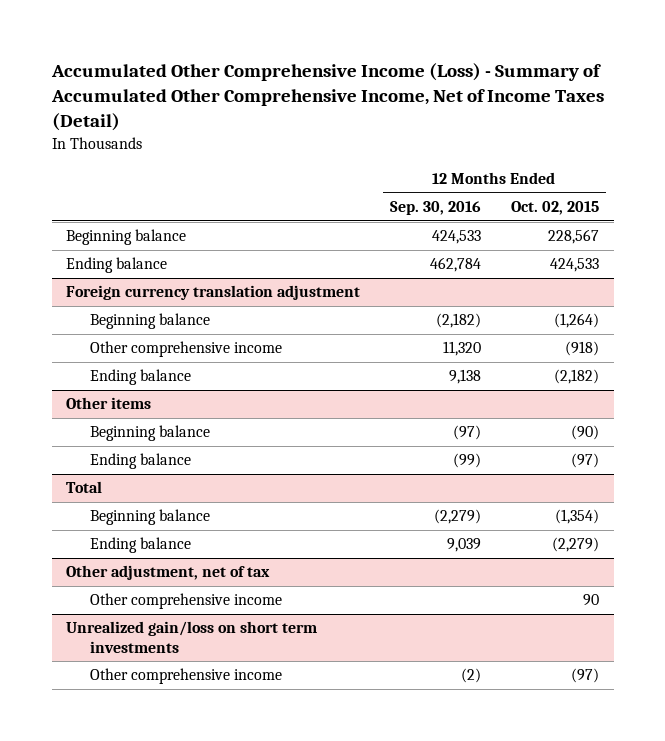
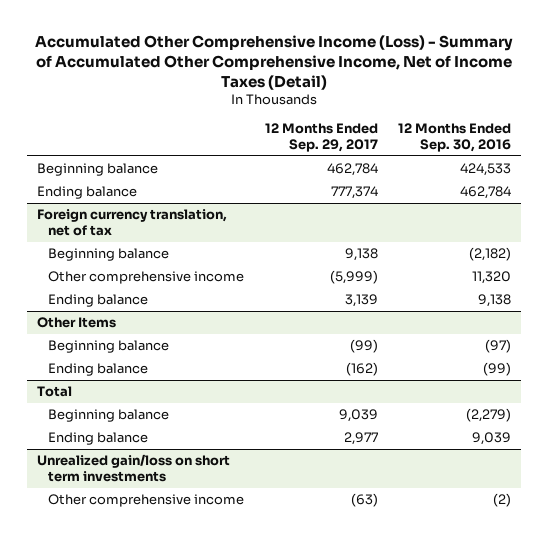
[510,201,599,216] Oct. 02, 2015 -> none
none -> [264,123,378,152] 12 Months Ended Sep. 29, 2017
[66,285,361,301] Foreign currency translation adjustment -> [36,209,227,236] Foreign currency translation, net of tax
[66,397,152,410] Other items -> [36,317,116,329] Other Items
[66,565,271,581] Other adjustment, net of tax -> none
[89,593,282,610] Other comprehensive income -> none

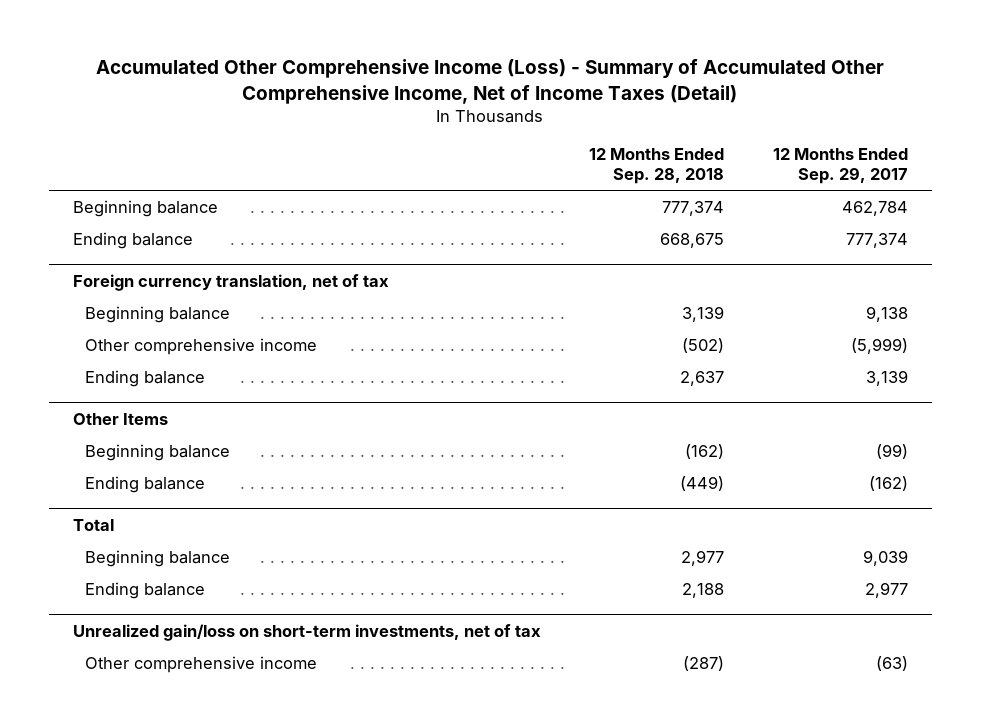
[397,123,511,152] 12 Months Ended Sep. 30, 2016 -> none
none -> [589,148,725,185] 12 Months Ended Sep. 28, 2018
[36,454,230,482] Unrealized gain/loss on short term investments -> [72,623,541,641] Unrealized gain/loss on short-term investments, net of tax

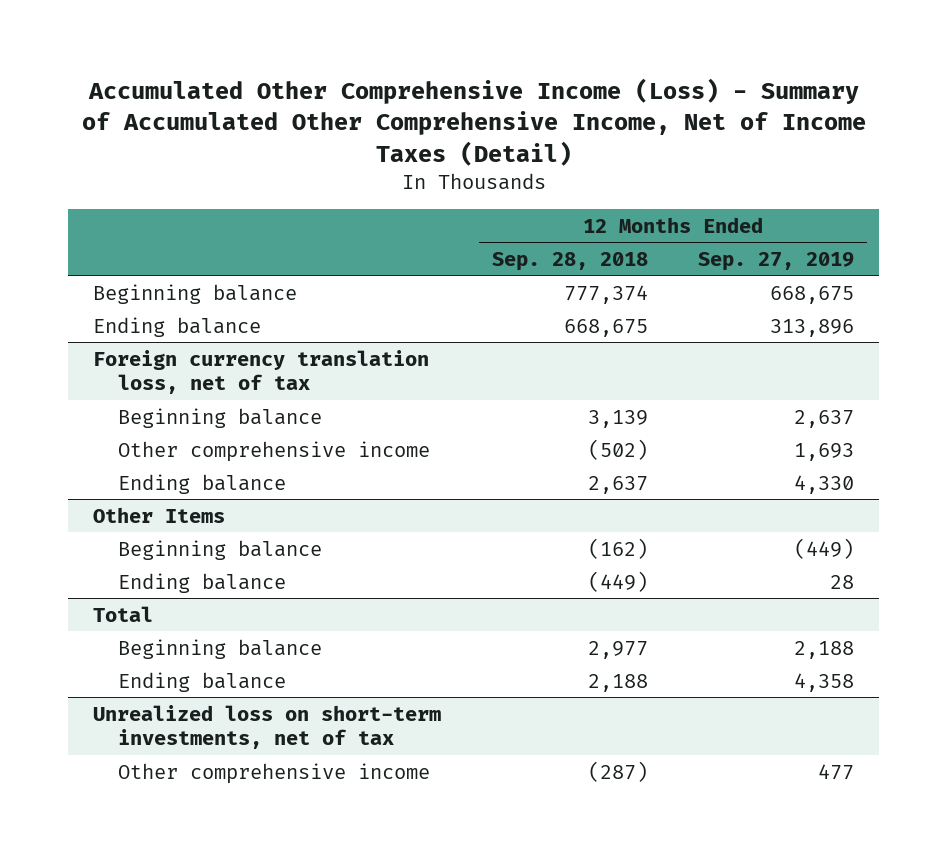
[772,148,908,185] 12 Months Ended Sep. 29, 2017 -> none
none -> [698,251,855,271] Sep. 27, 2019
[72,273,389,291] Foreign currency translation, net of tax -> [92,349,429,395] Foreign currency translation loss, net of tax
[72,623,541,641] Unrealized gain/loss on short-term investments, net of tax -> [92,704,441,750] Unrealized loss on short-term investments, net of tax

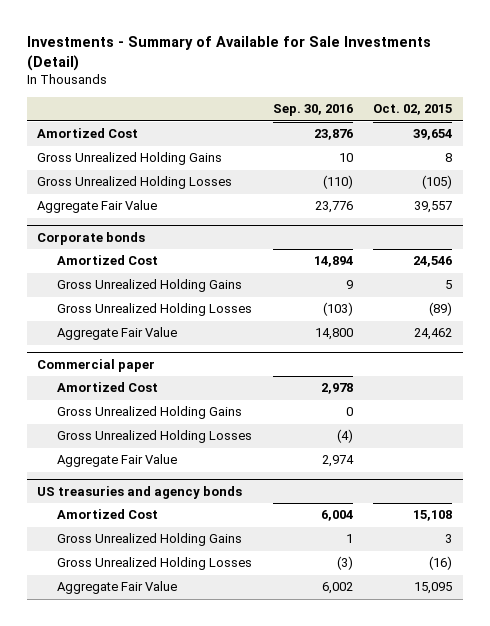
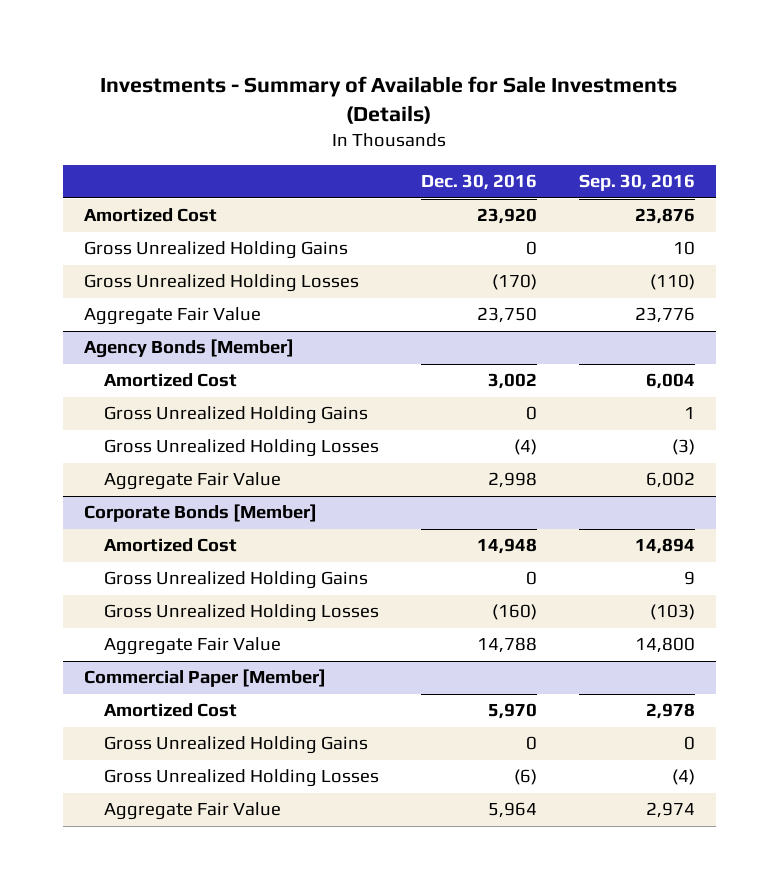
[27,35,432,71] Investments - Summary of Available for Sale Investments (Detail) -> [100,76,678,125] Investments - Summary of Available for Sale Investments (Details)
[373,104,453,116] Oct. 02, 2015 -> none
none -> [421,174,538,191] Dec. 30, 2016
none -> [83,339,294,359] Agency Bonds [Member]
none -> [104,373,238,388] Amortized Cost
none -> [104,406,369,425] Gross Unrealized Holding Gains
none -> [104,439,380,458] Gross Unrealized Holding Losses
none -> [104,472,282,491] Aggregate Fair Value
[37,231,146,245] Corporate bonds -> [83,504,317,523] Corporate Bonds [Member]
[37,358,156,372] Commercial paper -> [83,669,326,688] Commercial Paper [Member]
[37,485,243,499] US treasuries and agency bonds -> none
[56,509,158,520] Amortized Cost -> none
[56,533,242,547] Gross Unrealized Holding Gains -> none
[56,557,252,571] Gross Unrealized Holding Losses -> none
[56,581,177,595] Aggregate Fair Value -> none

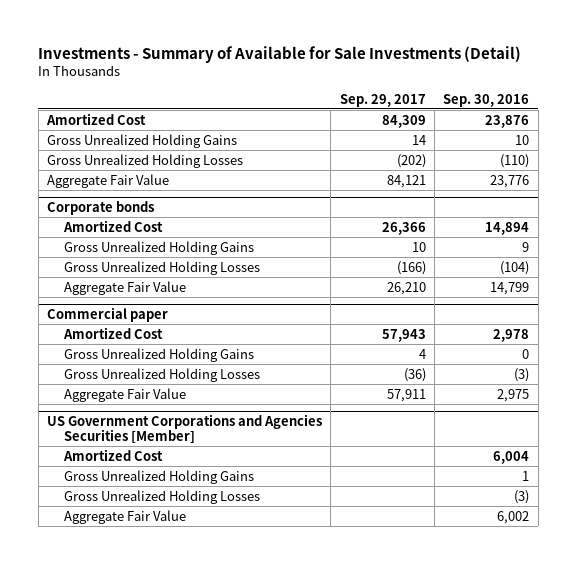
[100,76,678,125] Investments - Summary of Available for Sale Investments (Details) -> [38,45,522,63] Investments - Summary of Available for Sale Investments (Detail)
[421,174,538,191] Dec. 30, 2016 -> none
none -> [339,93,426,107] Sep. 29, 2017
[83,339,294,359] Agency Bonds [Member] -> none
[104,373,238,388] Amortized Cost -> none
[104,406,369,425] Gross Unrealized Holding Gains -> none
[104,439,380,458] Gross Unrealized Holding Losses -> none
[104,472,282,491] Aggregate Fair Value -> none
[83,504,317,523] Corporate Bonds [Member] -> [47,201,155,216] Corporate bonds
[649,604,695,621] (103) -> [500,260,530,275] (104)
[634,637,695,654] 14,800 -> [490,281,530,295] 14,799
[83,669,326,688] Commercial Paper [Member] -> [47,307,169,323] Commercial paper
[671,769,695,786] (4) -> [514,367,530,382] (3)
[645,802,695,819] 2,974 -> [497,388,530,402] 2,975
none -> [47,414,323,445] US Government Corporations and Agencies Securities [Member]
none -> [62,448,163,461] Amortized Cost
none -> [63,469,254,484] Gross Unrealized Holding Gains
none -> [63,489,260,504] Gross Unrealized Holding Losses
none -> [63,509,186,524] Aggregate Fair Value

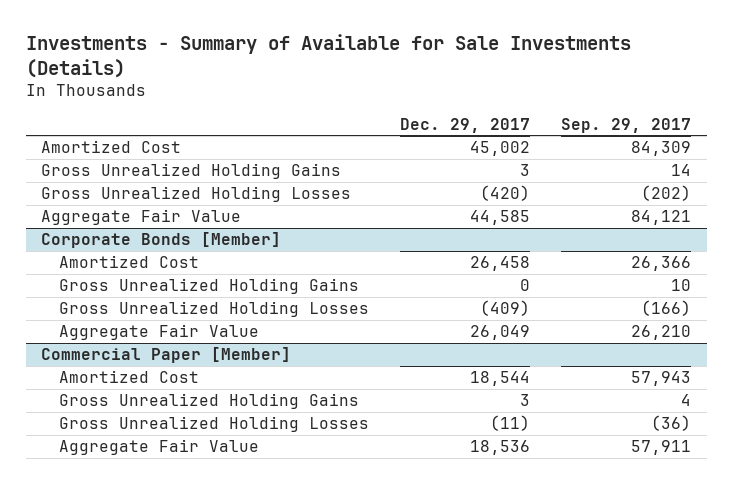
[38,45,522,63] Investments - Summary of Available for Sale Investments (Detail) -> [25,34,631,78] Investments - Summary of Available for Sale Investments (Details)
[443,93,530,107] Sep. 30, 2016 -> none
none -> [399,117,530,133] Dec. 29, 2017
[47,201,155,216] Corporate bonds -> [41,232,282,249] Corporate Bonds [Member]
[47,307,169,323] Commercial paper -> [41,347,292,364] Commercial Paper [Member]
[47,414,323,445] US Government Corporations and Agencies Securities [Member] -> none
[62,448,163,461] Amortized Cost -> none
[63,469,254,484] Gross Unrealized Holding Gains -> none
[63,489,260,504] Gross Unrealized Holding Losses -> none
[63,509,186,524] Aggregate Fair Value -> none

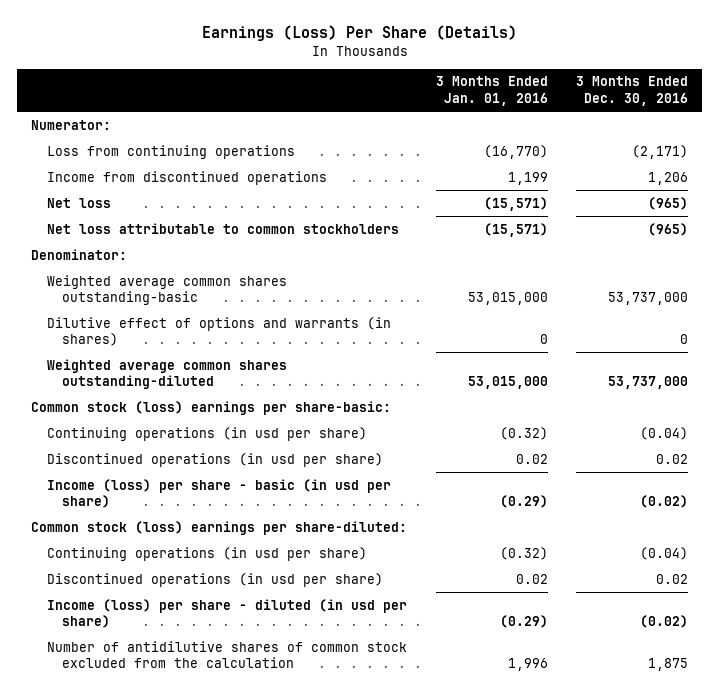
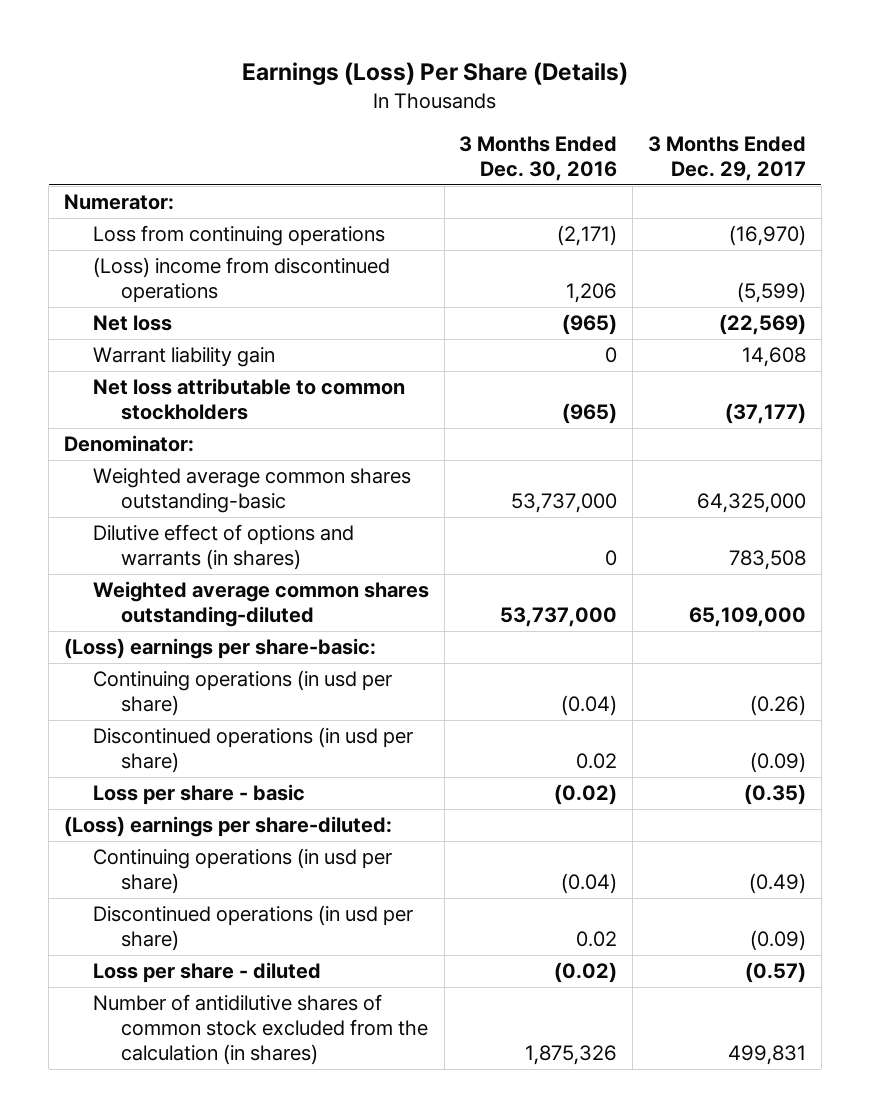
[435,76,548,107] 3 Months Ended Jan. 01, 2016 -> none
none -> [648,136,807,181] 3 Months Ended Dec. 29, 2017
[46,170,327,185] Income from discontinued operations -> [92,257,390,304] (Loss) income from discontinued operations
none -> [92,347,275,368] Warrant liability gain
[31,400,392,415] Common stock (loss) earnings per share-basic: -> [63,638,376,660] (Loss) earnings per share-basic:
[46,478,391,509] Income (loss) per share - basic (in usd per share) -> [92,784,305,806] Loss per share - basic
[31,520,408,535] Common stock (loss) earnings per share-diluted: -> [63,816,392,838] (Loss) earnings per share-diluted:
[46,598,407,629] Income (loss) per share - diluted (in usd per share) -> [92,962,321,984] Loss per share - diluted
[46,640,407,669] Number of antidilutive shares of common stock excluded from the calculation -> [92,994,429,1065] Number of antidilutive shares of common stock excluded from the calculation (in shares)
[648,658,689,672] 1,875 -> [525,1044,618,1065] 1,875,326

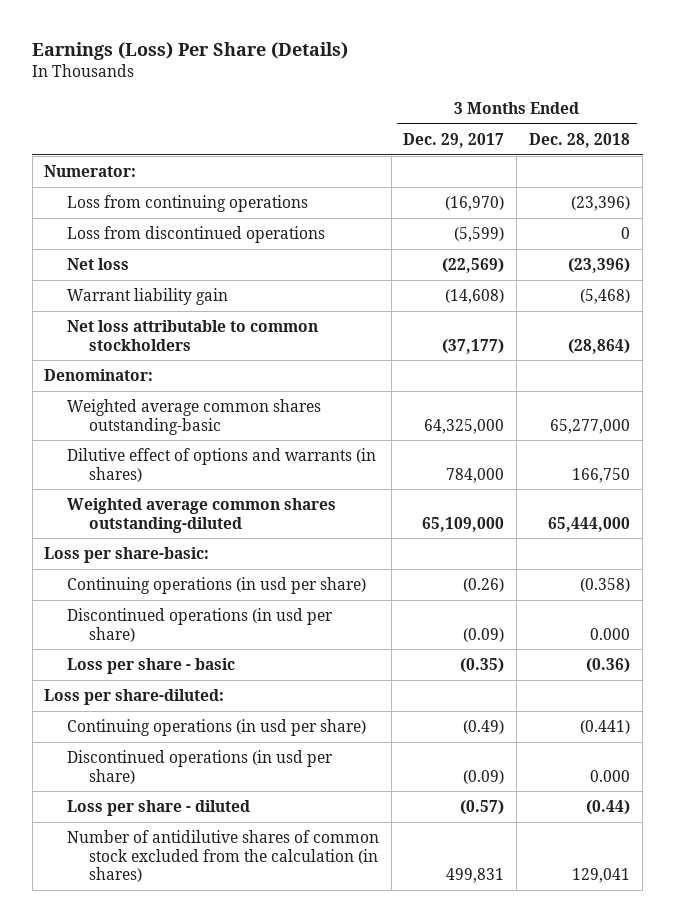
[459,136,618,181] 3 Months Ended Dec. 30, 2016 -> none
none -> [529,132,631,148] Dec. 28, 2018
[92,257,390,304] (Loss) income from discontinued operations -> [66,226,325,244] Loss from discontinued operations
[742,347,807,368] 14,608 -> [445,289,505,305] (14,608)
[729,550,807,571] 783,508 -> [446,467,505,483] 784,000
[63,638,376,660] (Loss) earnings per share-basic: -> [44,547,210,564] Loss per share-basic:
[63,816,392,838] (Loss) earnings per share-diluted: -> [44,689,225,706] Loss per share-diluted:

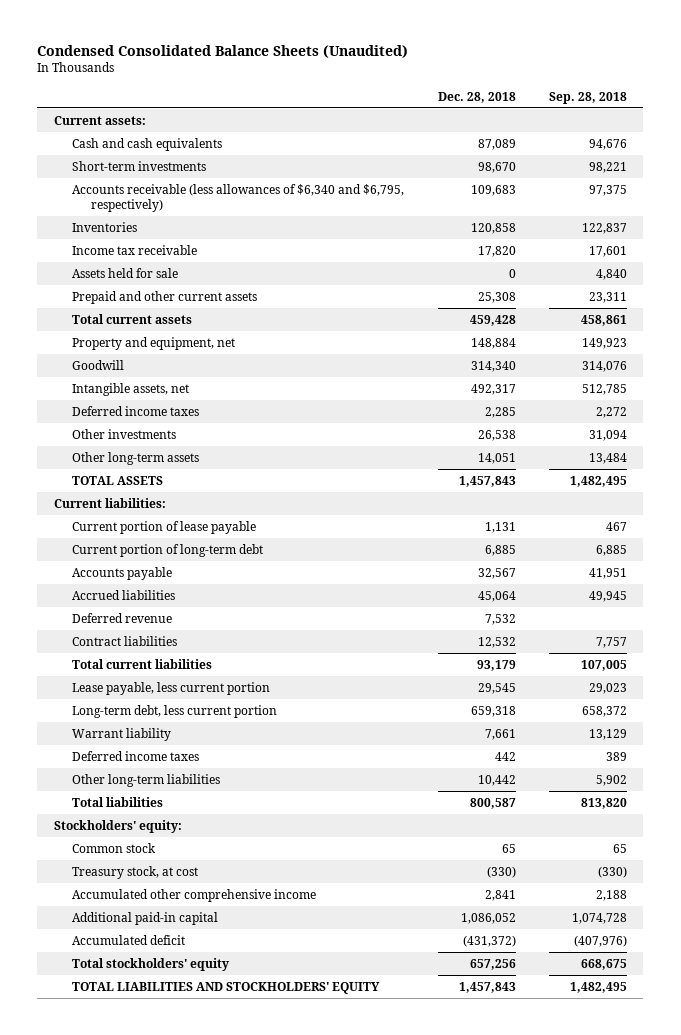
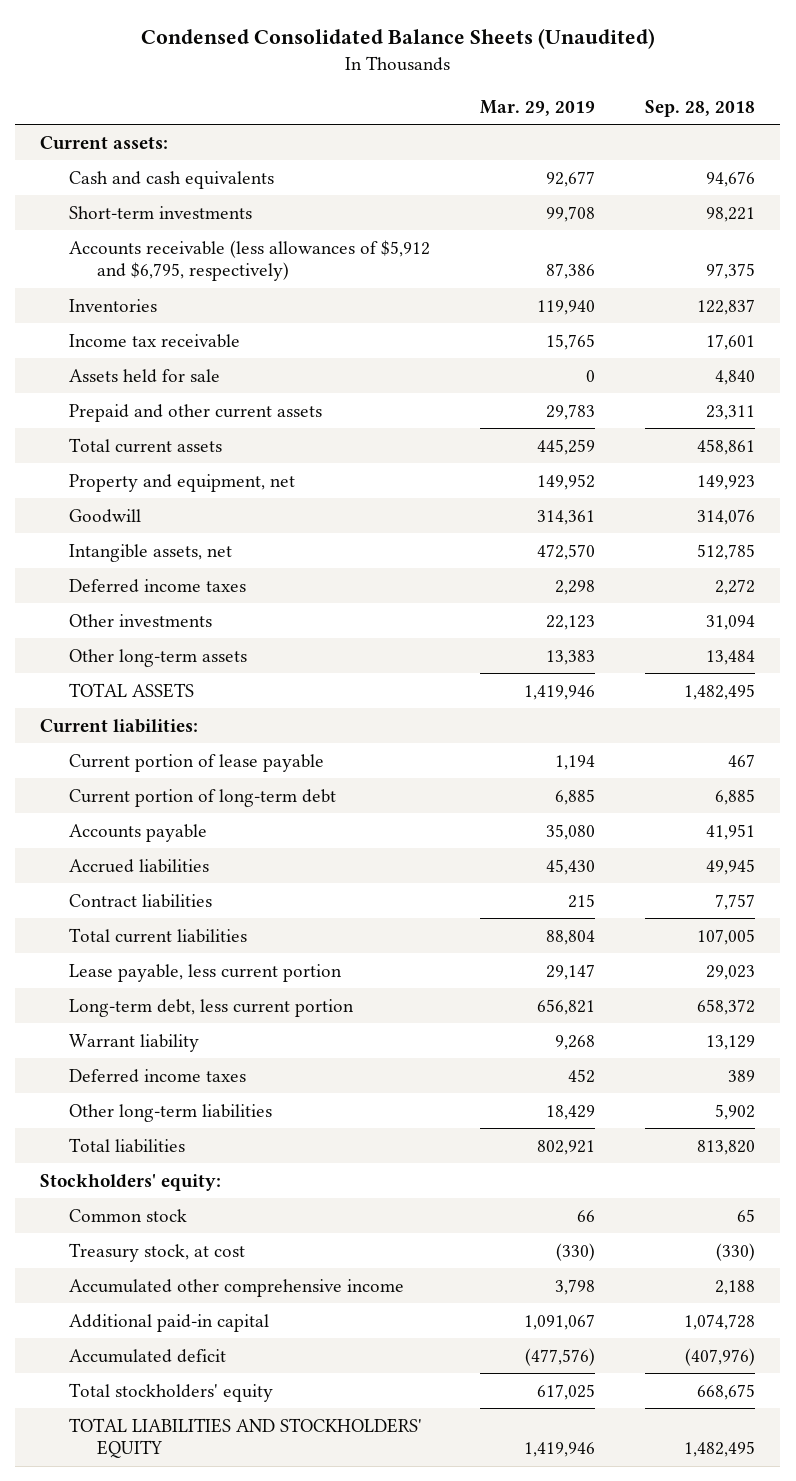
[437,91,516,103] Dec. 28, 2018 -> none
none -> [479,99,595,116] Mar. 29, 2019
[72,183,405,213] Accounts receivable (less allowances of $6,340 and $6,795, respectively) -> [68,239,430,282] Accounts receivable (less allowances of $5,912 and $6,795, respectively)
[72,612,173,623] Deferred revenue -> none

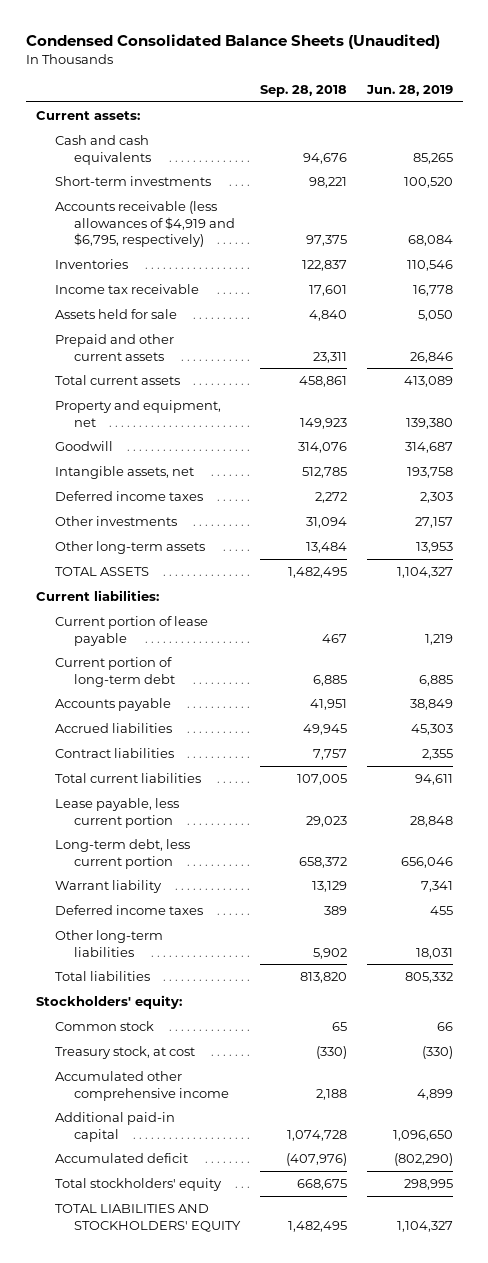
[479,99,595,116] Mar. 29, 2019 -> none
none -> [365,84,453,96] Jun. 28, 2019
[68,239,430,282] Accounts receivable (less allowances of $5,912 and $6,795, respectively) -> [54,200,236,248] Accounts receivable (less allowances of $4,919 and $6,795, respectively)

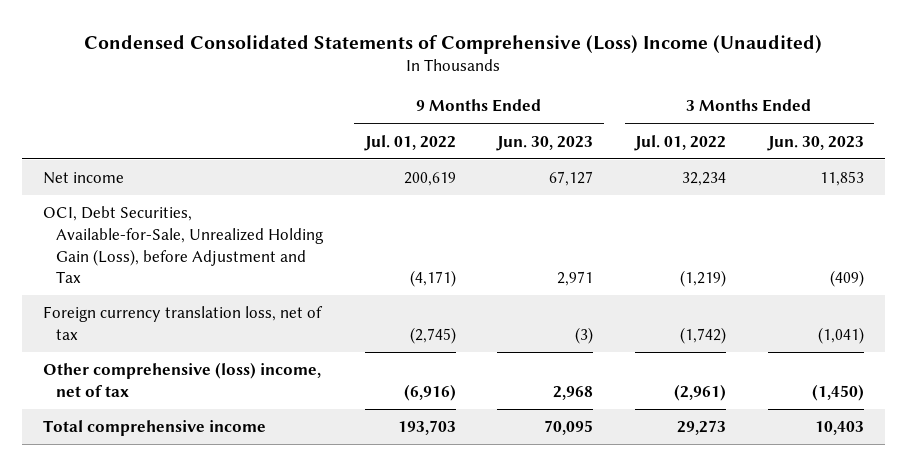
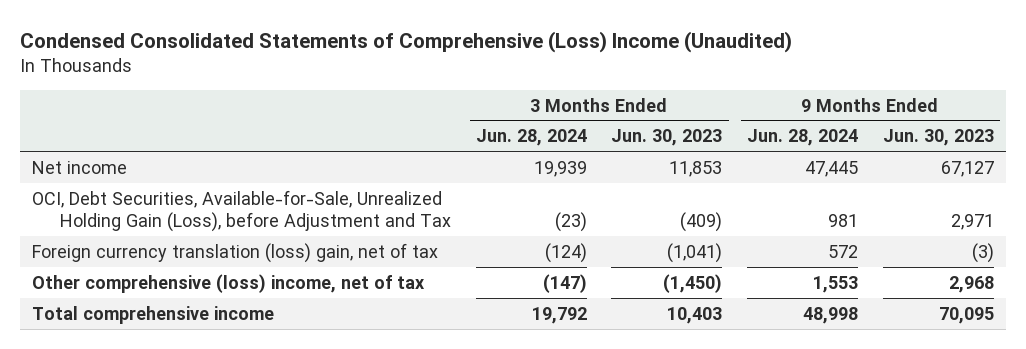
[363,134,456,151] Jul. 01, 2022 -> none
[634,134,727,151] Jul. 01, 2022 -> none
none -> [475,129,587,147] Jun. 28, 2024
none -> [747,129,859,147] Jun. 28, 2024
[43,306,324,340] Foreign currency translation loss, net of tax -> [31,242,438,263] Foreign currency translation (loss) gain, net of tax

